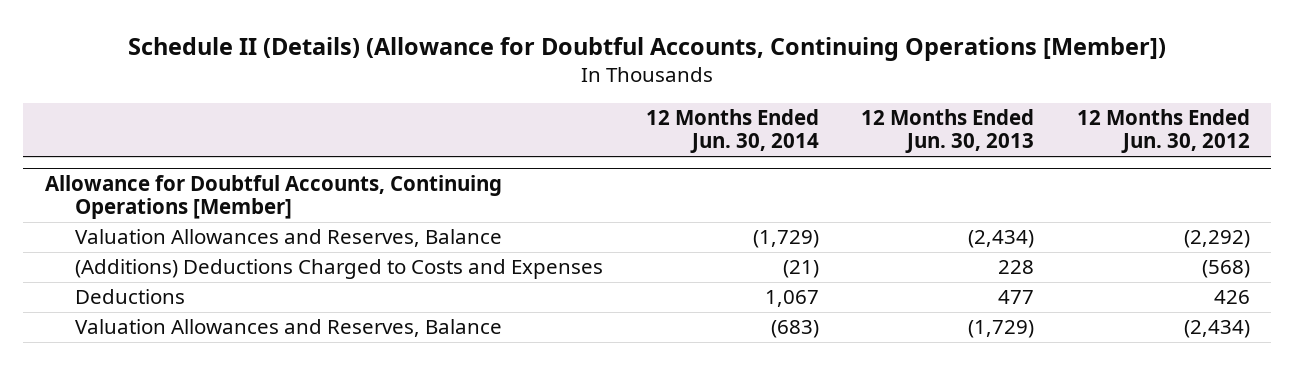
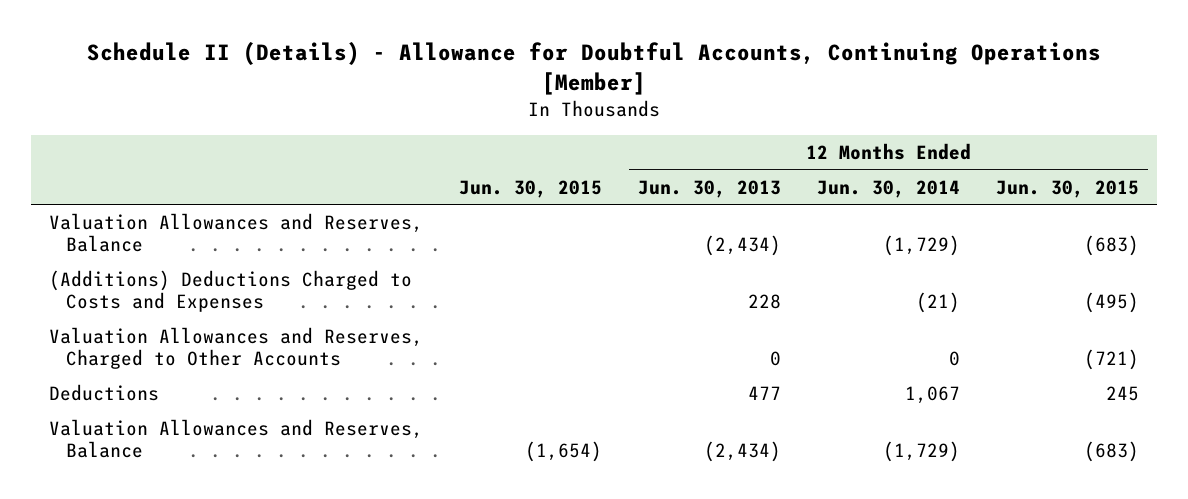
[128,37,1167,62] Schedule II (Details) (Allowance for Doubtful Accounts, Continuing Operations [Member]) -> [87,42,1102,95] Schedule II (Details) - Allowance for Doubtful Accounts, Continuing Operations [Member]
[1076,109,1250,154] 12 Months Ended Jun. 30, 2012 -> none
none -> [458,179,602,198] Jun. 30, 2015
none -> [996,179,1140,198] Jun. 30, 2015
[44,175,502,220] Allowance for Doubtful Accounts, Continuing Operations [Member] -> none
none -> [48,327,423,370] Valuation Allowances and Reserves, Charged to Other Accounts
[770,320,819,339] (683) -> [883,441,961,463] (1,729)
[968,320,1035,339] (1,729) -> [704,441,782,463] (2,434)

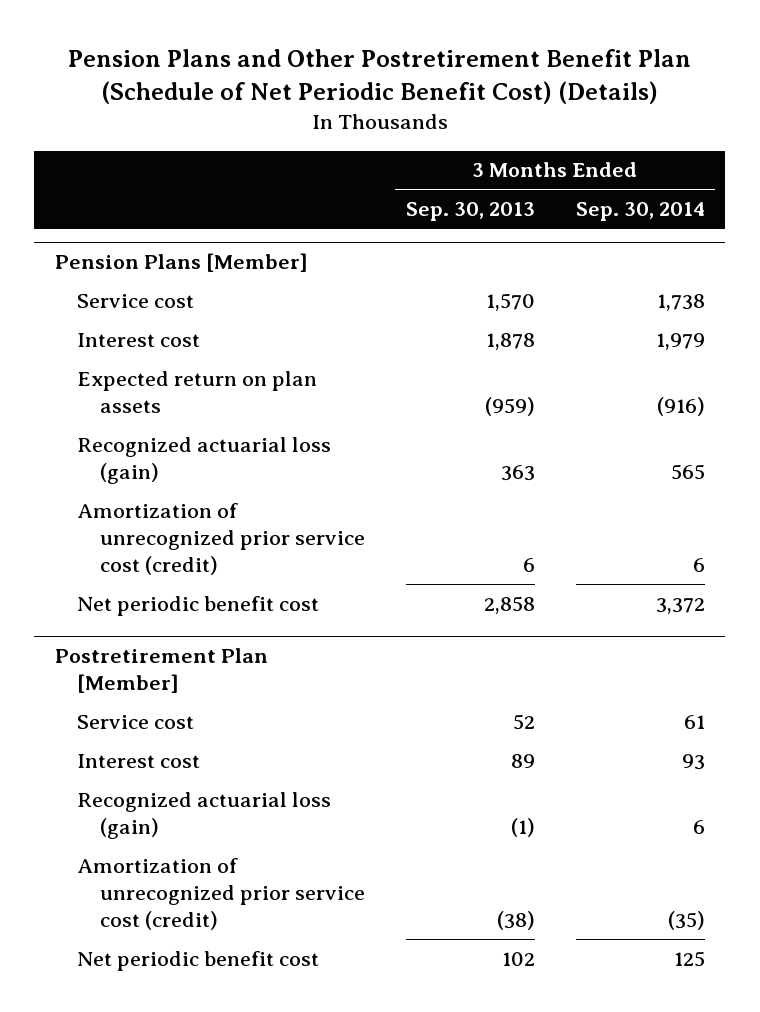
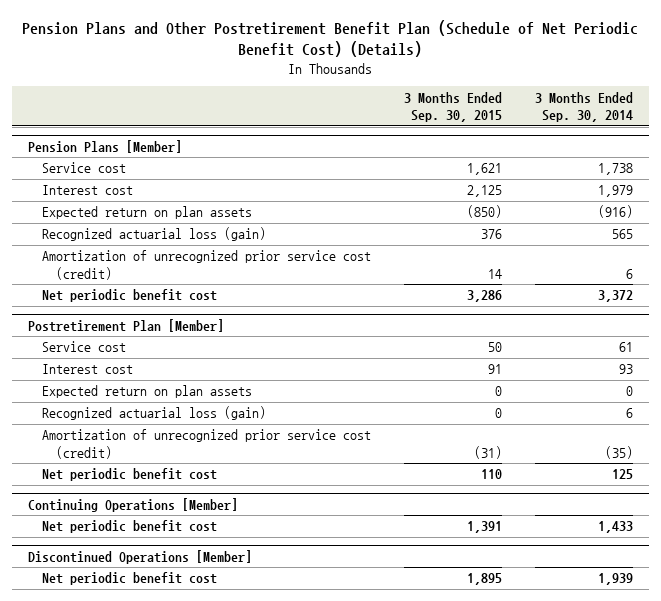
[405,202,535,222] Sep. 30, 2013 -> none
none -> [403,91,502,123] 3 Months Ended Sep. 30, 2015
none -> [41,385,252,399] Expected return on plan assets
none -> [27,498,238,513] Continuing Operations [Member]
none -> [41,520,217,534] Net periodic benefit cost
none -> [27,550,252,565] Discontinued Operations [Member]
none -> [41,572,217,586] Net periodic benefit cost

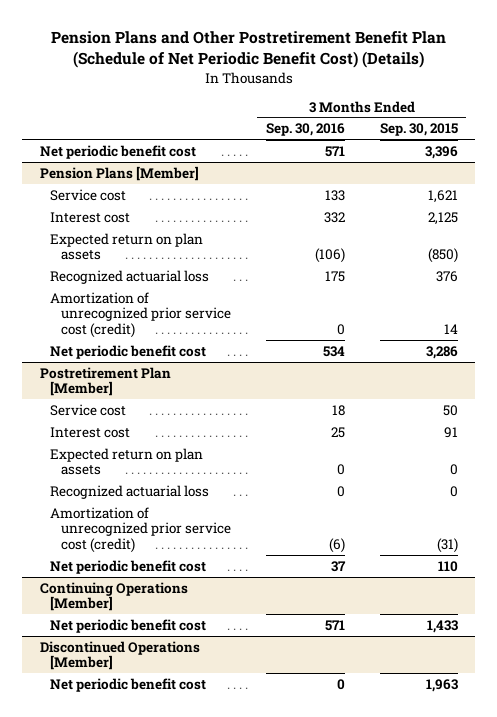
[534,91,633,123] 3 Months Ended Sep. 30, 2014 -> none
none -> [265,123,345,137] Sep. 30, 2016
none -> [39,144,196,159] Net periodic benefit cost
[41,227,266,242] Recognized actuarial loss (gain) -> [50,269,210,284] Recognized actuarial loss
[41,406,266,421] Recognized actuarial loss (gain) -> [50,484,210,499] Recognized actuarial loss
[466,521,502,534] 1,391 -> [426,619,458,633] 1,433
[466,573,502,586] 1,895 -> [425,678,458,692] 1,963

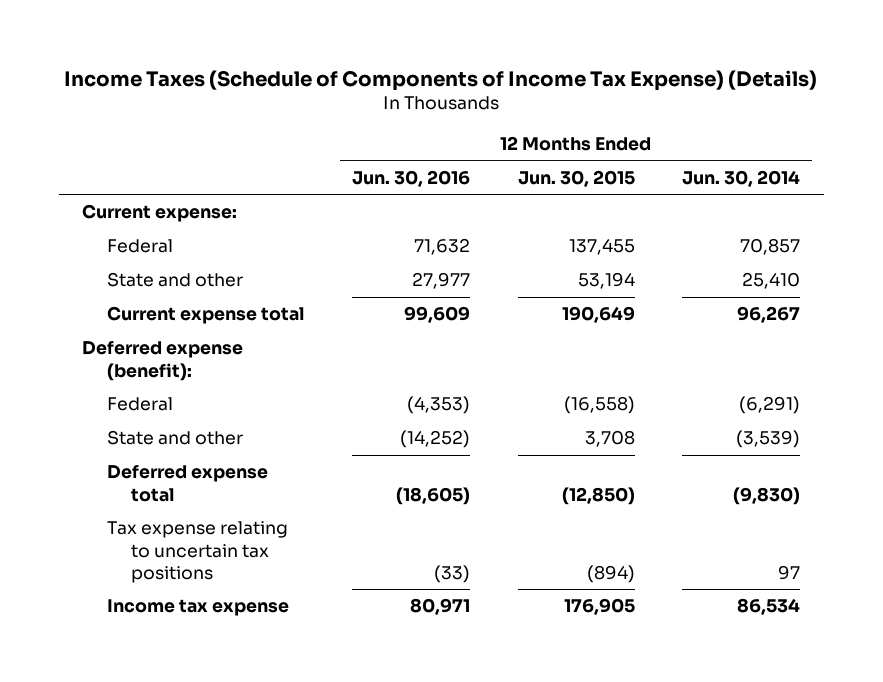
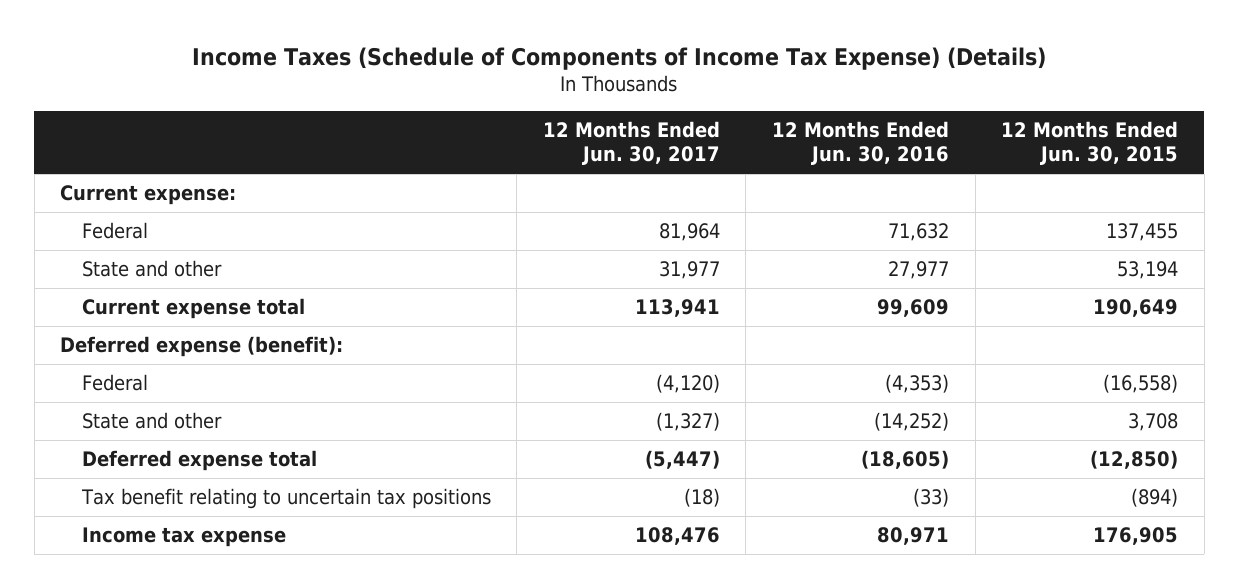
[682,169,801,187] Jun. 30, 2014 -> none
none -> [542,121,720,166] 12 Months Ended Jun. 30, 2017
[106,521,288,583] Tax expense relating to uncertain tax positions -> [80,488,491,510] Tax benefit relating to uncertain tax positions

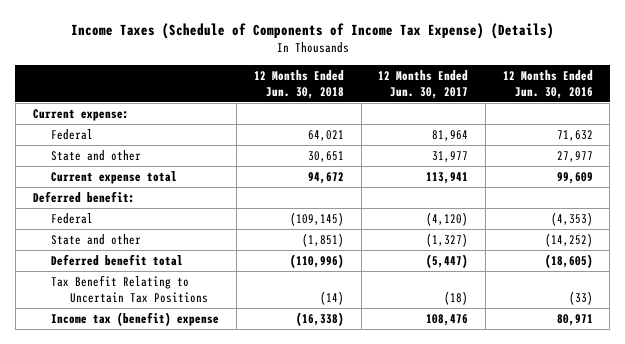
[1001,121,1179,166] 12 Months Ended Jun. 30, 2015 -> none
none -> [253,69,344,99] 12 Months Ended Jun. 30, 2018
[60,336,344,358] Deferred expense (benefit): -> [32,190,135,203] Deferred benefit:
[81,450,317,472] Deferred expense total -> [51,253,184,266] Deferred benefit total
[80,488,491,510] Tax benefit relating to uncertain tax positions -> [51,274,208,304] Tax Benefit Relating to Uncertain Tax Positions
[81,527,286,548] Income tax expense -> [51,311,220,326] Income tax (benefit) expense

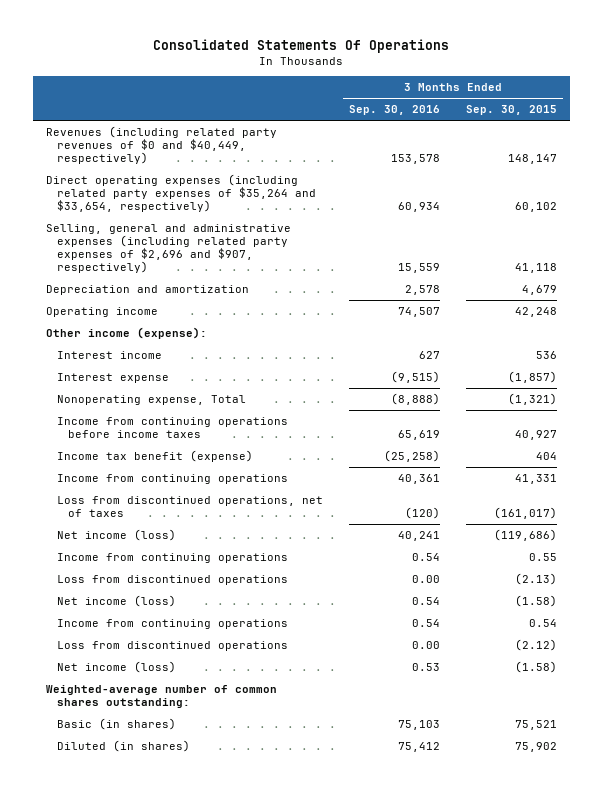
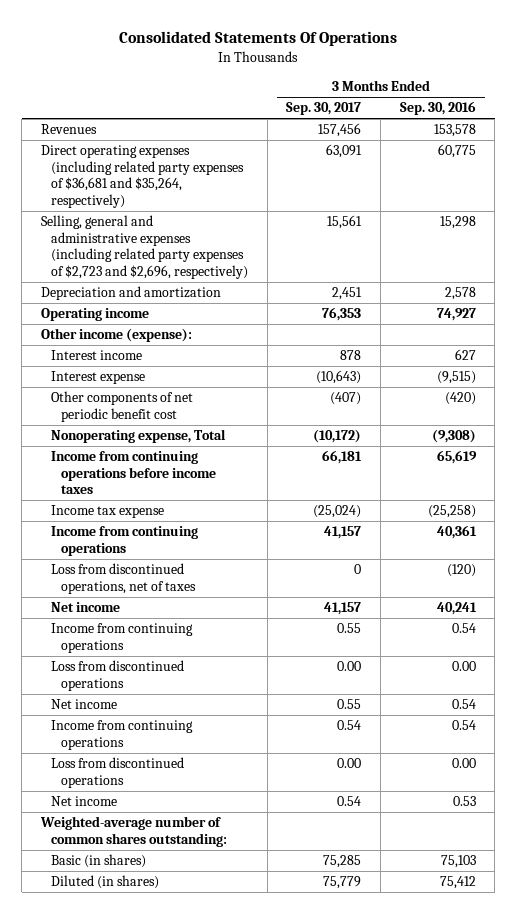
[465,105,557,116] Sep. 30, 2015 -> none
none -> [286,102,362,116] Sep. 30, 2017
[46,125,278,165] Revenues (including related party revenues of $0 and $40,449, respectively) -> [41,124,98,135] Revenues
[46,173,317,213] Direct operating expenses (including related party expenses of $35,264 and $33,654, respectively) -> [41,145,244,208] Direct operating expenses (including related party expenses of $36,681 and $35,264, respectively)
[398,202,441,213] 60,934 -> [437,144,476,159] 60,775
[46,223,292,274] Selling, general and administrative expenses (including related party expenses of $2,696 and $907, respectively) -> [41,215,248,279] Selling, general and administrative expenses (including related party expenses of $2,723 and $2,696, respectively)
[398,263,441,274] 15,559 -> [439,216,476,230] 15,298
[398,306,441,317] 74,507 -> [436,308,476,322] 74,927
none -> [50,391,193,422] Other components of net periodic benefit cost
[391,392,441,405] (8,888) -> [431,429,476,444] (9,308)
[57,449,254,462] Income tax benefit (expense) -> [50,505,164,519] Income tax expense
[57,528,177,541] Net income (loss) -> [50,602,120,613] Net income
[57,594,177,607] Net income (loss) -> [50,699,117,710] Net income
[57,660,177,673] Net income (loss) -> [50,796,117,807] Net income

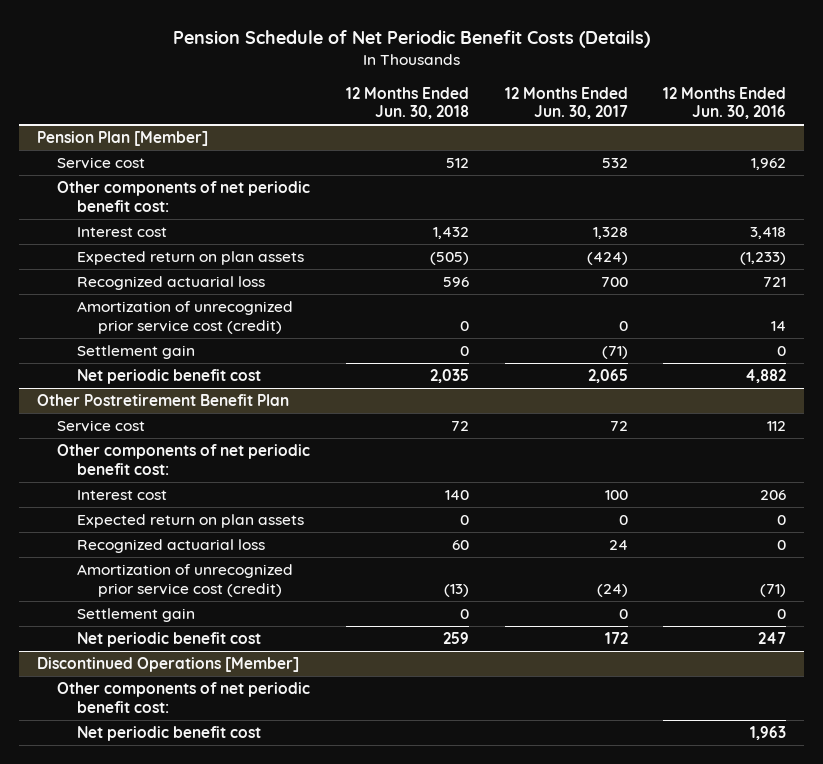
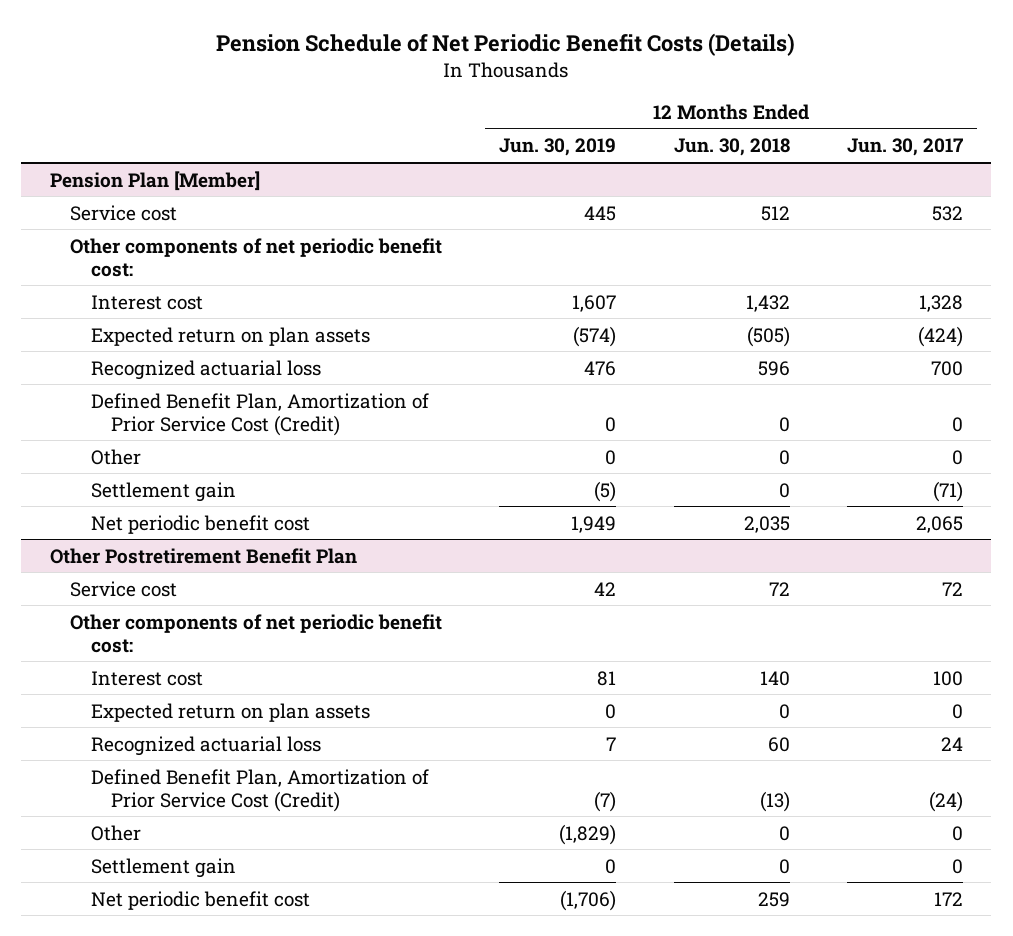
[663,86,787,120] 12 Months Ended Jun. 30, 2016 -> none
none -> [499,138,617,157] Jun. 30, 2019
[77,301,294,334] Amortization of unrecognized prior service cost (credit) -> [90,392,429,436] Defined Benefit Plan, Amortization of Prior Service Cost (Credit)
none -> [90,448,141,465] Other
[77,564,294,597] Amortization of unrecognized prior service cost (credit) -> [90,768,429,812] Defined Benefit Plan, Amortization of Prior Service Cost (Credit)
none -> [90,824,141,841] Other
[37,657,300,673] Discontinued Operations [Member] -> none
[57,682,311,713] Other components of net periodic benefit cost: -> none
[77,726,262,742] Net periodic benefit cost -> none

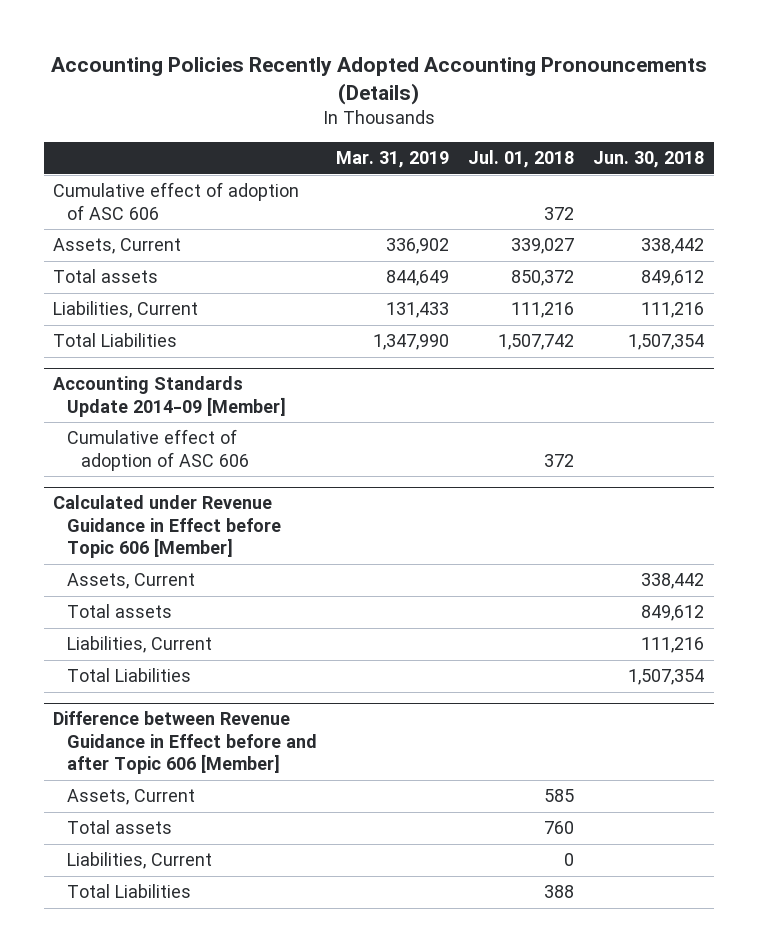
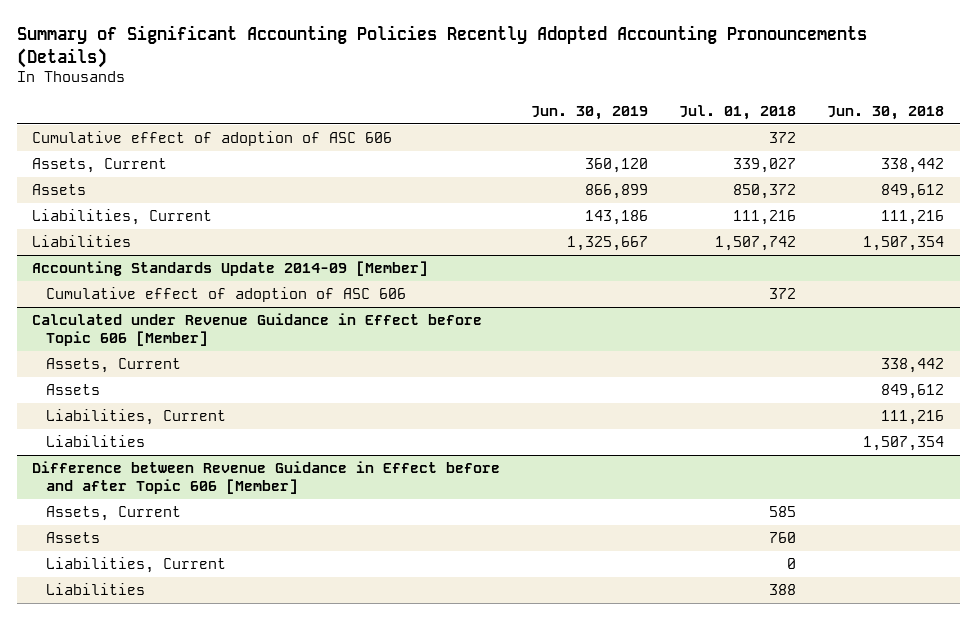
[50,56,707,105] Accounting Policies Recently Adopted Accounting Pronouncements (Details) -> [16,24,867,68] Summary of Significant Accounting Policies Recently Adopted Accounting Pronouncements (Details)
[336,151,450,169] Mar. 31, 2019 -> none
none -> [531,105,649,120] Jun. 30, 2019
[53,269,159,284] Total assets -> [32,184,87,196] Assets
[53,333,178,348] Total Liabilities -> [32,235,132,248] Liabilities
[67,604,173,619] Total assets -> [45,384,100,396] Assets
[67,668,192,683] Total Liabilities -> [45,435,145,448] Liabilities
[67,820,173,835] Total assets -> [45,532,100,544] Assets
[67,884,192,899] Total Liabilities -> [45,583,145,596] Liabilities

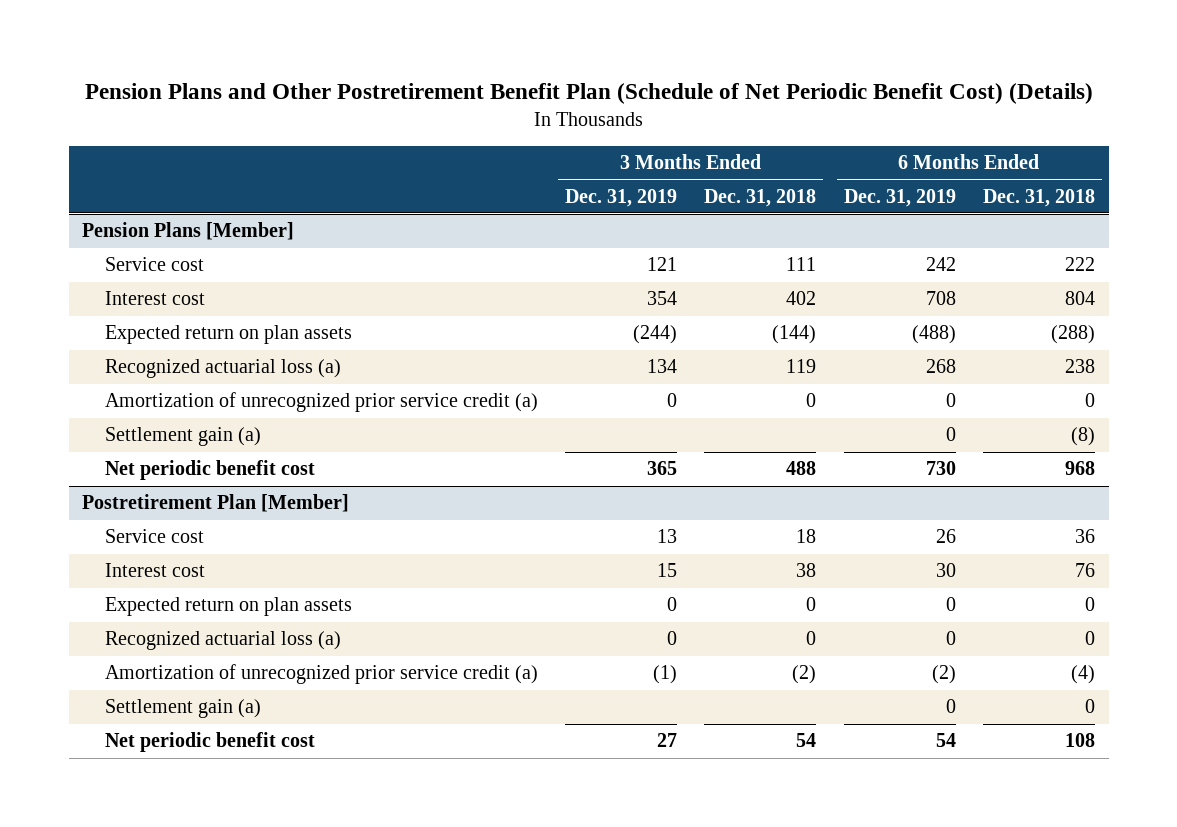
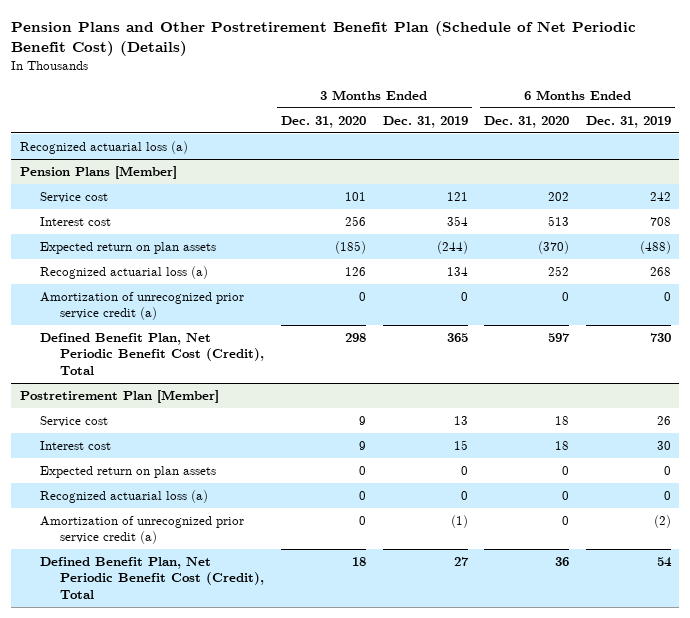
[704,188,817,207] Dec. 31, 2018 -> none
[983,188,1096,207] Dec. 31, 2018 -> none
none -> [280,115,366,128] Dec. 31, 2020
none -> [484,115,570,128] Dec. 31, 2020
none -> [19,141,188,155] Recognized actuarial loss (a)
[104,427,261,447] Settlement gain (a) -> none
[104,460,315,481] Net periodic benefit cost -> [39,333,265,375] Defined Benefit Plan, Net Periodic Benefit Cost (Credit), Total
[104,699,261,719] Settlement gain (a) -> none
[104,732,315,753] Net periodic benefit cost -> [39,557,265,599] Defined Benefit Plan, Net Periodic Benefit Cost (Credit), Total

